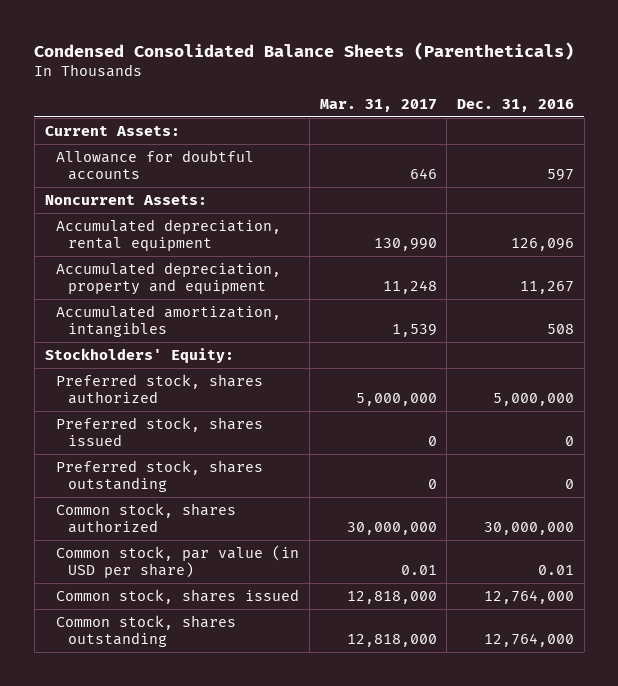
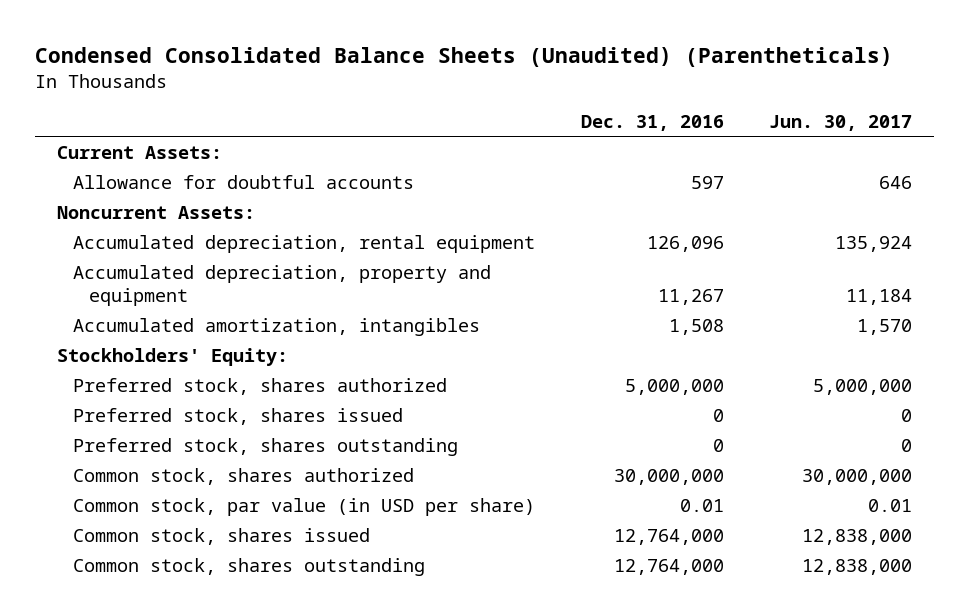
[34,41,575,60] Condensed Consolidated Balance Sheets (Parentheticals) -> [34,47,893,68] Condensed Consolidated Balance Sheets (Unaudited) (Parentheticals)
[319,98,437,112] Mar. 31, 2017 -> none
none -> [768,114,912,131] Jun. 30, 2017
[546,324,574,335] 508 -> [668,318,724,335] 1,508

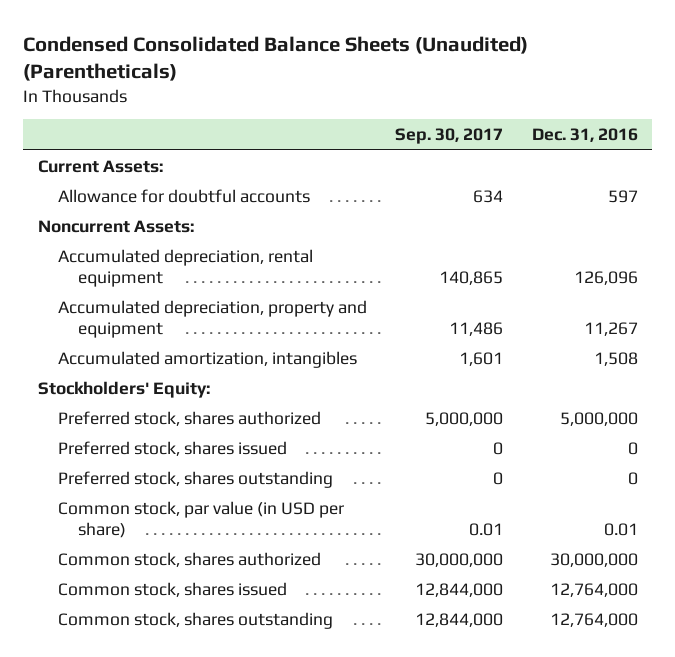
[768,114,912,131] Jun. 30, 2017 -> none
none -> [395,128,504,145] Sep. 30, 2017
[73,467,415,485] Common stock, shares authorized -> [57,551,321,567] Common stock, shares authorized

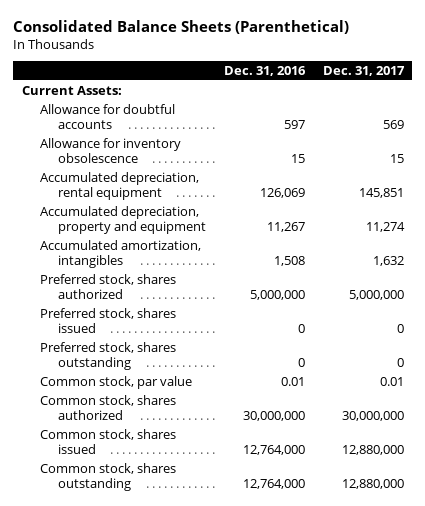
[23,35,529,82] Condensed Consolidated Balance Sheets (Unaudited) (Parentheticals) -> [12,19,349,34] Consolidated Balance Sheets (Parenthetical)
[395,128,504,145] Sep. 30, 2017 -> none
none -> [322,65,405,76] Dec. 31, 2017
[37,219,194,233] Noncurrent Assets: -> none
none -> [39,137,181,164] Allowance for inventory obsolescence
[573,270,638,285] 126,096 -> [259,188,305,199] 126,069
[37,380,210,398] Stockholders' Equity: -> none
[57,500,344,538] Common stock, par value (in USD per share) -> [39,375,192,389] Common stock, par value

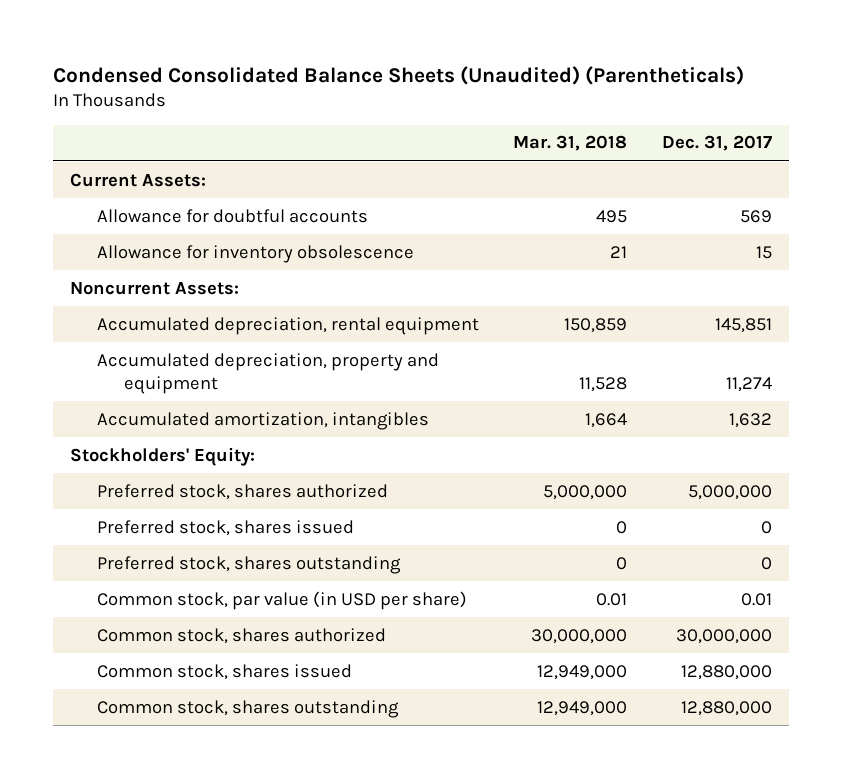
[12,19,349,34] Consolidated Balance Sheets (Parenthetical) -> [53,65,745,85] Condensed Consolidated Balance Sheets (Unaudited) (Parentheticals)
[223,65,306,76] Dec. 31, 2016 -> none
none -> [513,135,628,152] Mar. 31, 2018
none -> [70,281,240,295] Noncurrent Assets:
none -> [70,446,256,466] Stockholders' Equity:
[39,375,192,389] Common stock, par value -> [97,590,468,610] Common stock, par value (in USD per share)

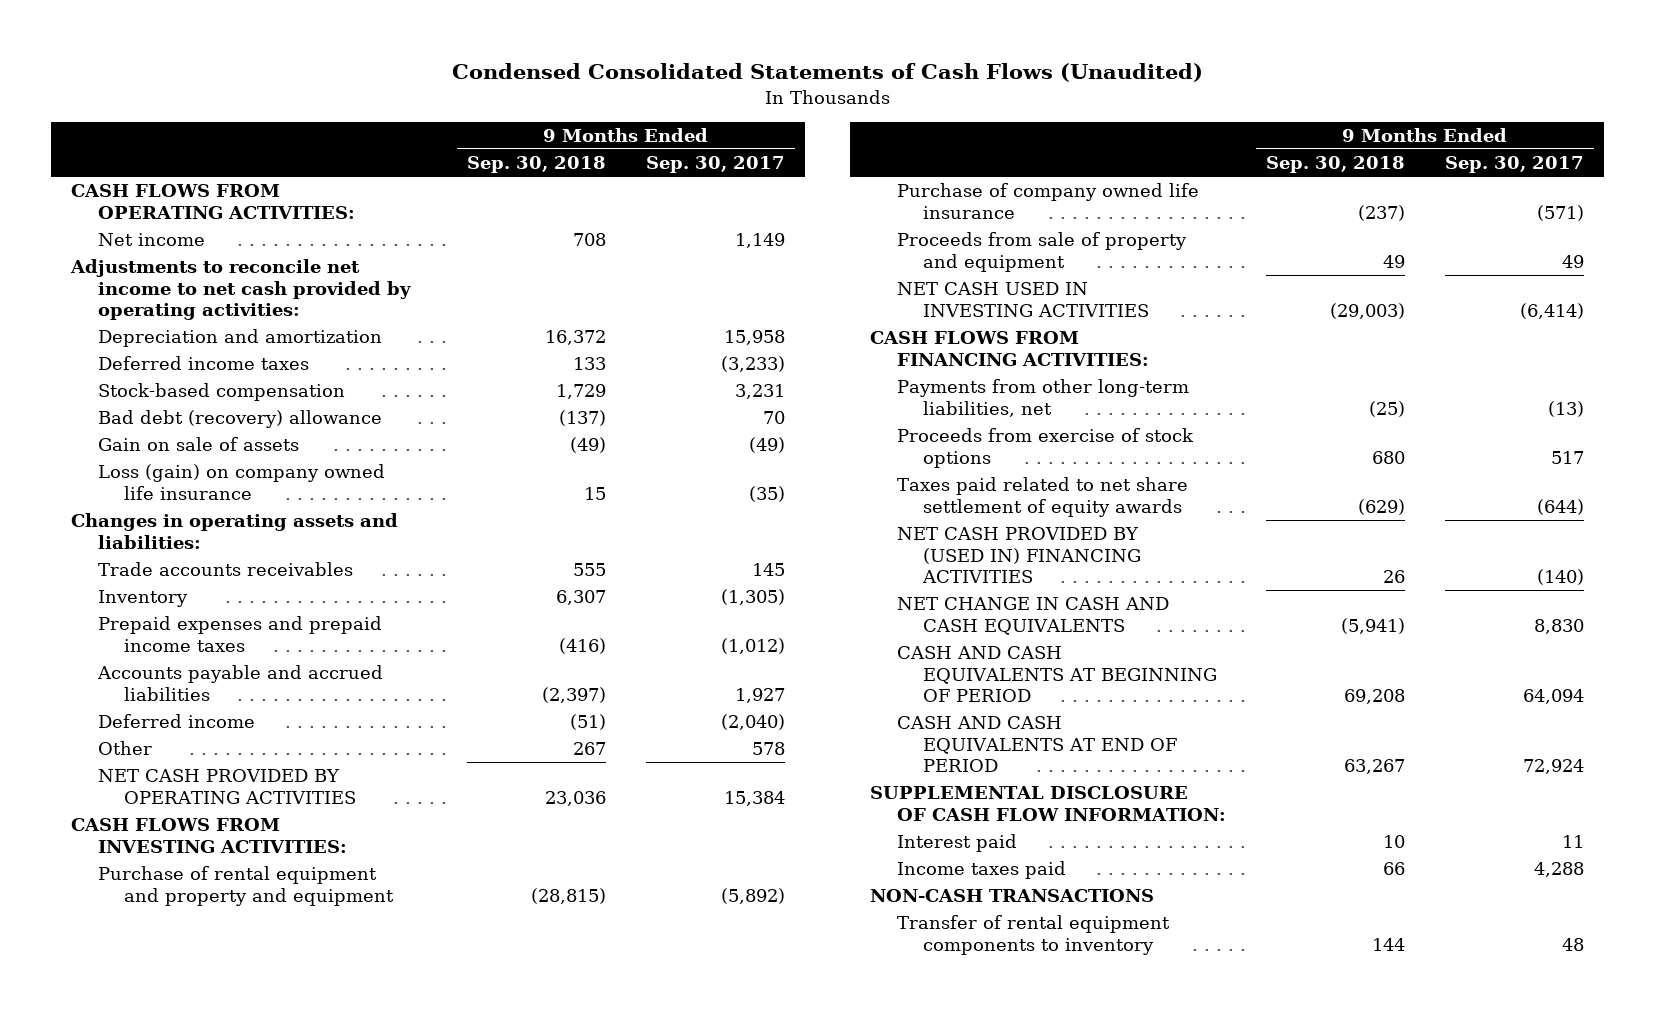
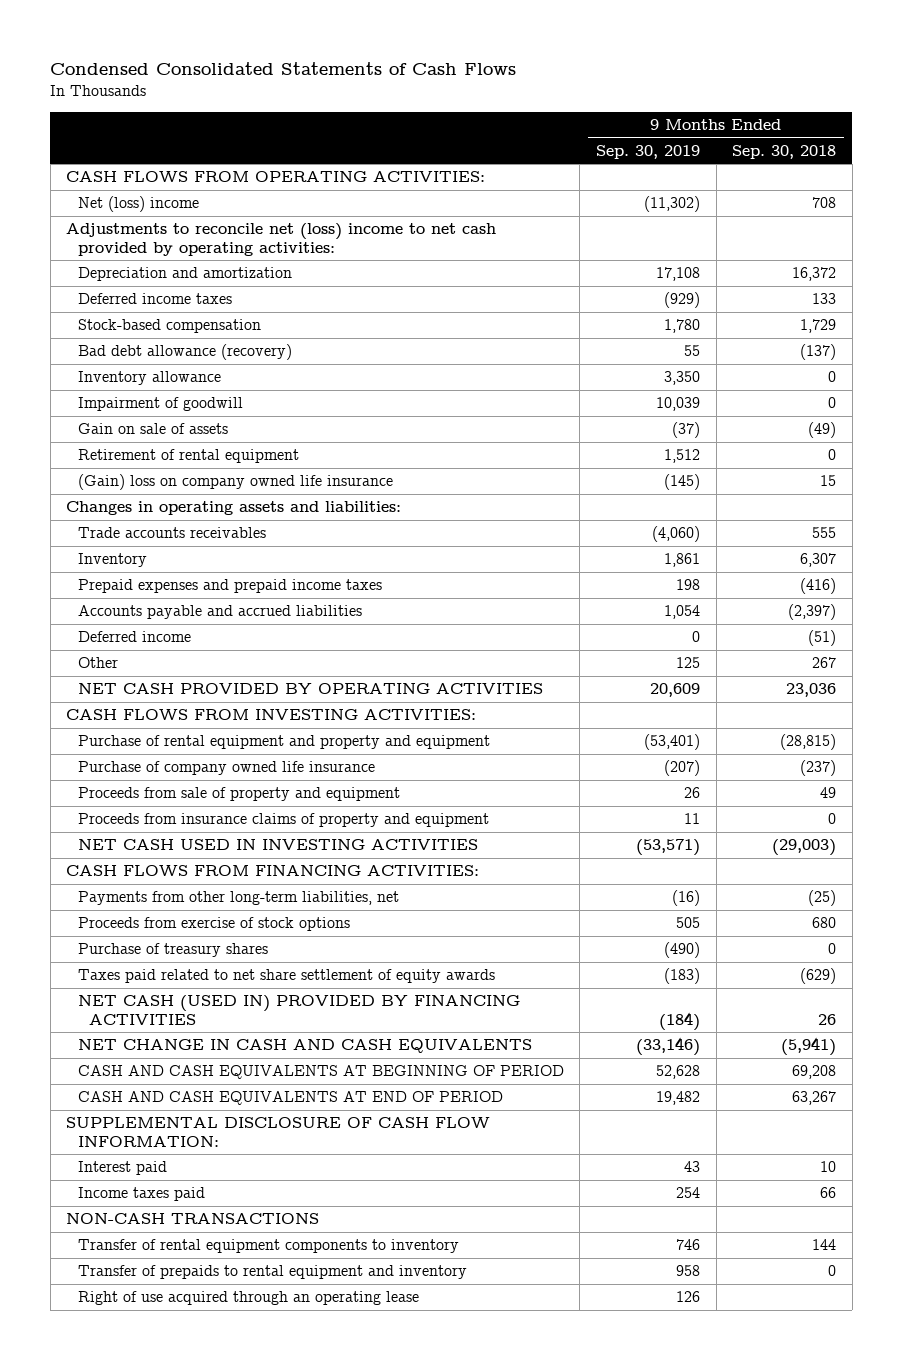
[451,63,1203,83] Condensed Consolidated Statements of Cash Flows (Unaudited) -> [50,61,517,75] Condensed Consolidated Statements of Cash Flows
[646,156,786,174] Sep. 30, 2017 -> none
none -> [595,144,700,159] Sep. 30, 2019
[97,233,205,247] Net income -> [77,196,199,213] Net (loss) income
[70,259,411,320] Adjustments to reconcile net income to net cash provided by operating activities: -> [66,223,497,256] Adjustments to reconcile net (loss) income to net cash provided by operating activities:
[97,410,382,429] Bad debt (recovery) allowance -> [77,344,292,361] Bad debt allowance (recovery)
none -> [77,371,221,386] Inventory allowance
none -> [77,397,243,412] Impairment of goodwill
none -> [77,449,299,464] Retirement of rental equipment
[97,464,385,500] Loss (gain) on company owned life insurance -> [77,474,393,491] (Gain) loss on company owned life insurance
none -> [77,813,489,828] Proceeds from insurance claims of property and equipment
none -> [77,943,268,958] Purchase of treasury shares
[896,527,1141,583] NET CASH PROVIDED BY (USED IN) FINANCING ACTIVITIES -> [77,995,520,1025] NET CASH (USED IN) PROVIDED BY FINANCING ACTIVITIES
none -> [77,1265,467,1280] Transfer of prepaids to rental equipment and inventory
none -> [77,1291,419,1306] Right of use acquired through an operating lease

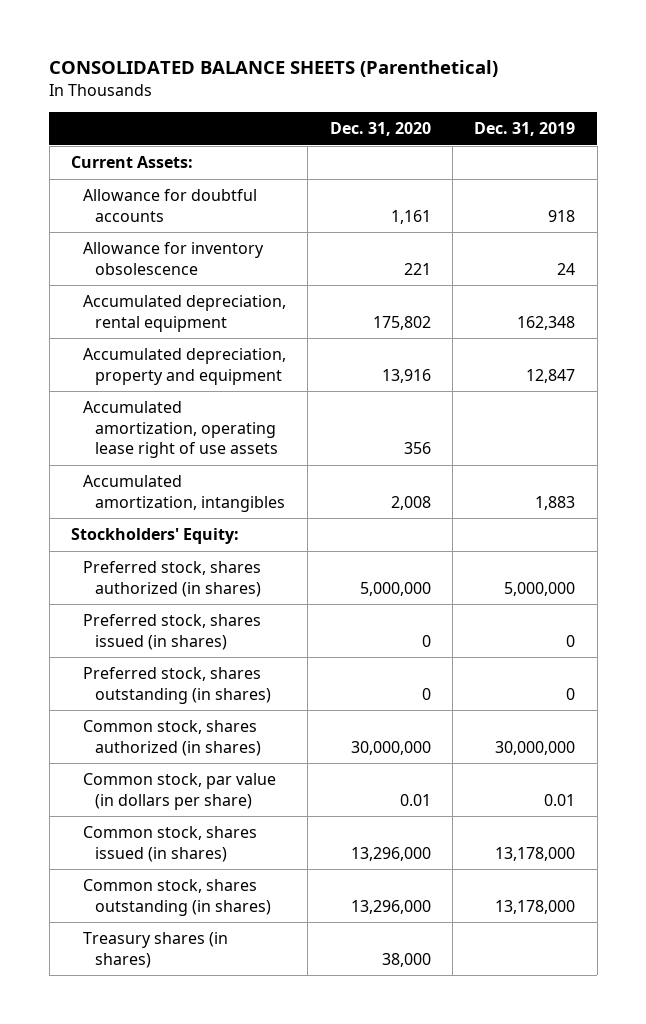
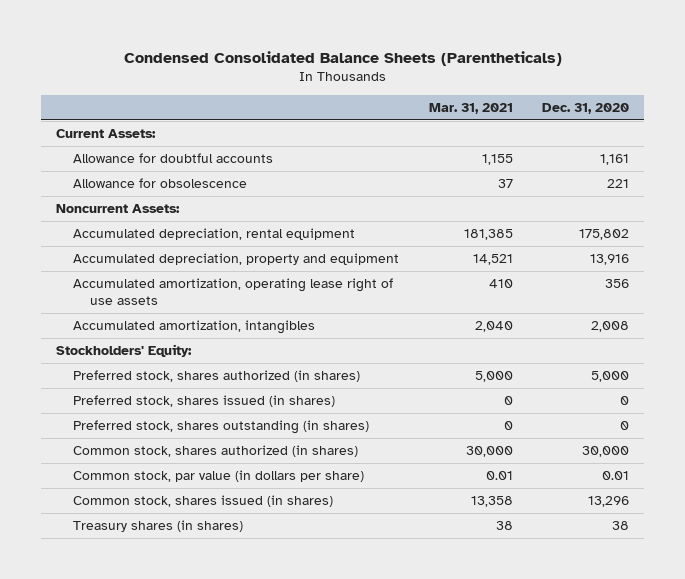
[49,60,499,78] CONSOLIDATED BALANCE SHEETS (Parenthetical) -> [123,50,562,66] Condensed Consolidated Balance Sheets (Parentheticals)
[474,122,576,137] Dec. 31, 2019 -> none
none -> [428,103,513,115] Mar. 31, 2021
[83,242,265,275] Allowance for inventory obsolescence -> [73,178,248,189] Allowance for obsolescence
none -> [56,204,181,214] Noncurrent Assets:
[359,581,431,596] 5,000,000 -> [591,371,630,383] 5,000
[350,740,431,755] 30,000,000 -> [582,446,630,458] 30,000
[83,879,272,916] Common stock, shares outstanding (in shares) -> none
[350,846,431,861] 13,296,000 -> [588,496,630,508] 13,296
[381,952,431,967] 38,000 -> [612,521,630,531] 38

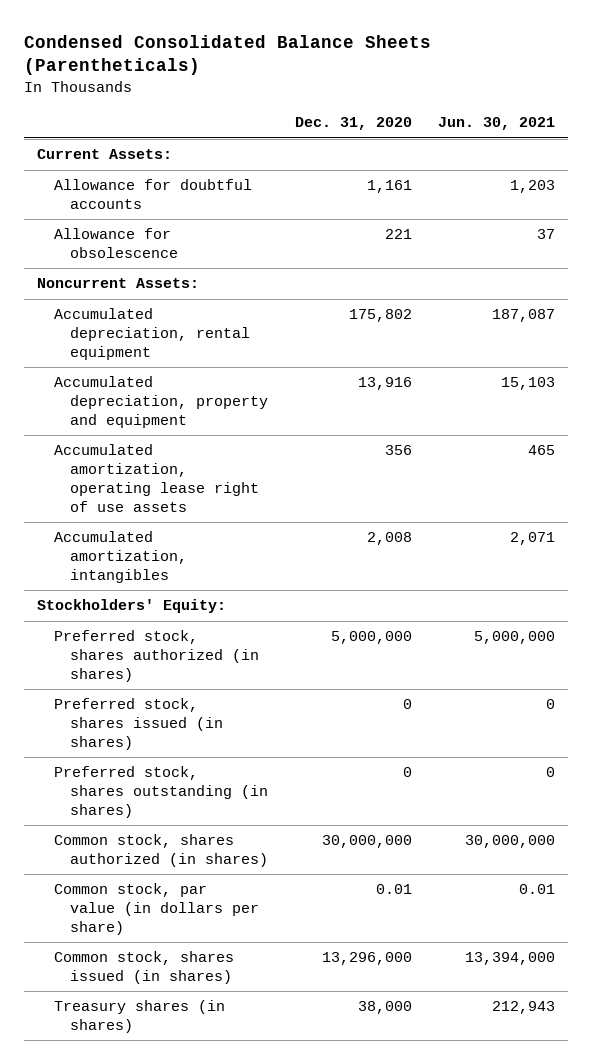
[428,103,513,115] Mar. 31, 2021 -> none
none -> [437,117,555,131] Jun. 30, 2021
[591,371,630,383] 5,000 -> [330,631,412,645] 5,000,000
[582,446,630,458] 30,000 -> [321,835,412,849] 30,000,000
[588,496,630,508] 13,296 -> [321,952,412,966] 13,296,000
[612,521,630,531] 38 -> [357,1001,412,1015] 38,000

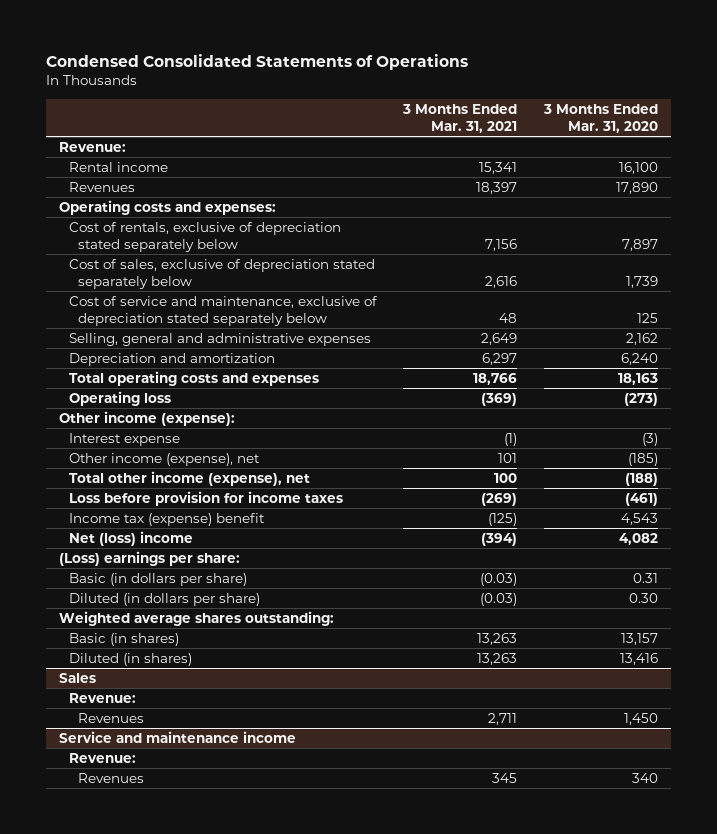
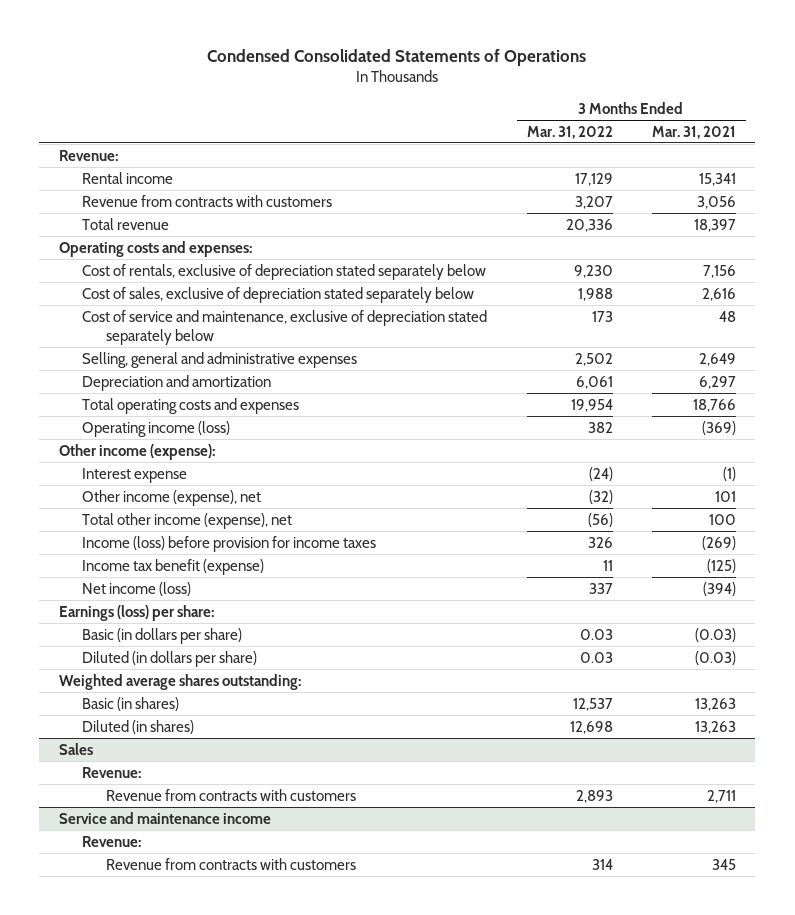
[542,103,658,133] 3 Months Ended Mar. 31, 2020 -> none
none -> [526,125,613,139] Mar. 31, 2022
none -> [82,194,333,207] Revenue from contracts with customers
[68,181,135,192] Revenues -> [82,217,170,230] Total revenue
[68,390,171,406] Operating loss -> [82,420,231,437] Operating income (loss)
[68,490,343,506] Loss before provision for income taxes -> [82,535,377,552] Income (loss) before provision for income taxes
[68,512,265,526] Income tax (expense) benefit -> [82,558,265,575] Income tax benefit (expense)
[68,530,193,546] Net (loss) income -> [82,581,192,596] Net income (loss)
[58,550,240,566] (Loss) earnings per share: -> [59,604,215,621] Earnings (loss) per share:
[78,712,145,723] Revenues -> [105,788,356,801] Revenue from contracts with customers
[78,772,145,783] Revenues -> [105,857,356,870] Revenue from contracts with customers

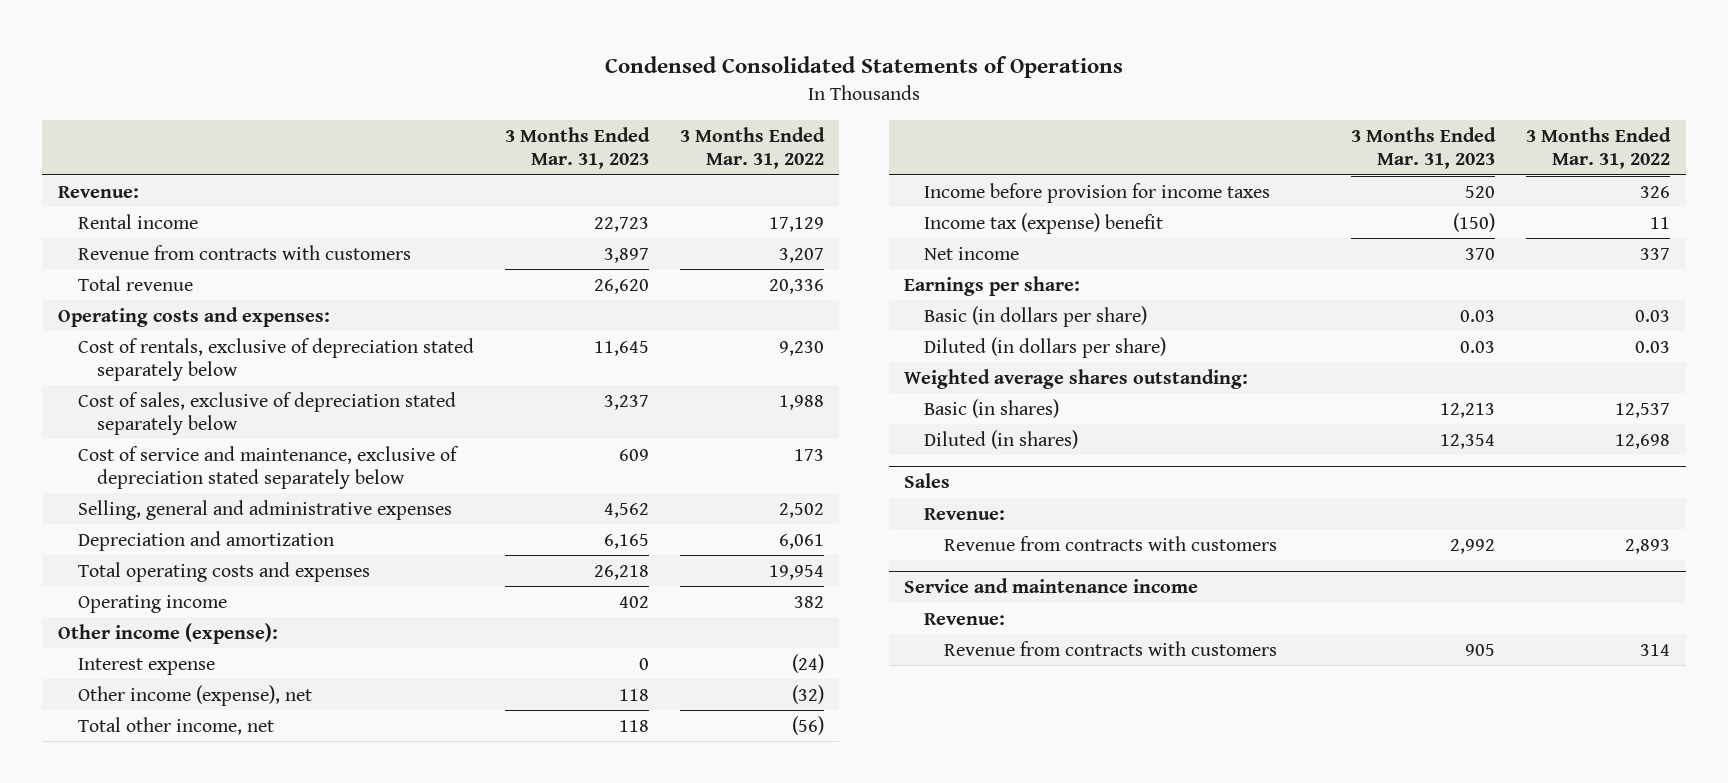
[651,125,736,139] Mar. 31, 2021 -> none
none -> [504,127,650,170] 3 Months Ended Mar. 31, 2023
[82,420,231,437] Operating income (loss) -> [77,594,227,613] Operating income
[82,512,293,529] Total other income (expense), net -> [77,716,274,735] Total other income, net
[82,535,377,552] Income (loss) before provision for income taxes -> [924,182,1271,203] Income before provision for income taxes
[82,558,265,575] Income tax benefit (expense) -> [924,212,1164,234] Income tax (expense) benefit
[82,581,192,596] Net income (loss) -> [924,246,1020,260] Net income
[59,604,215,621] Earnings (loss) per share: -> [904,275,1081,296] Earnings per share:

